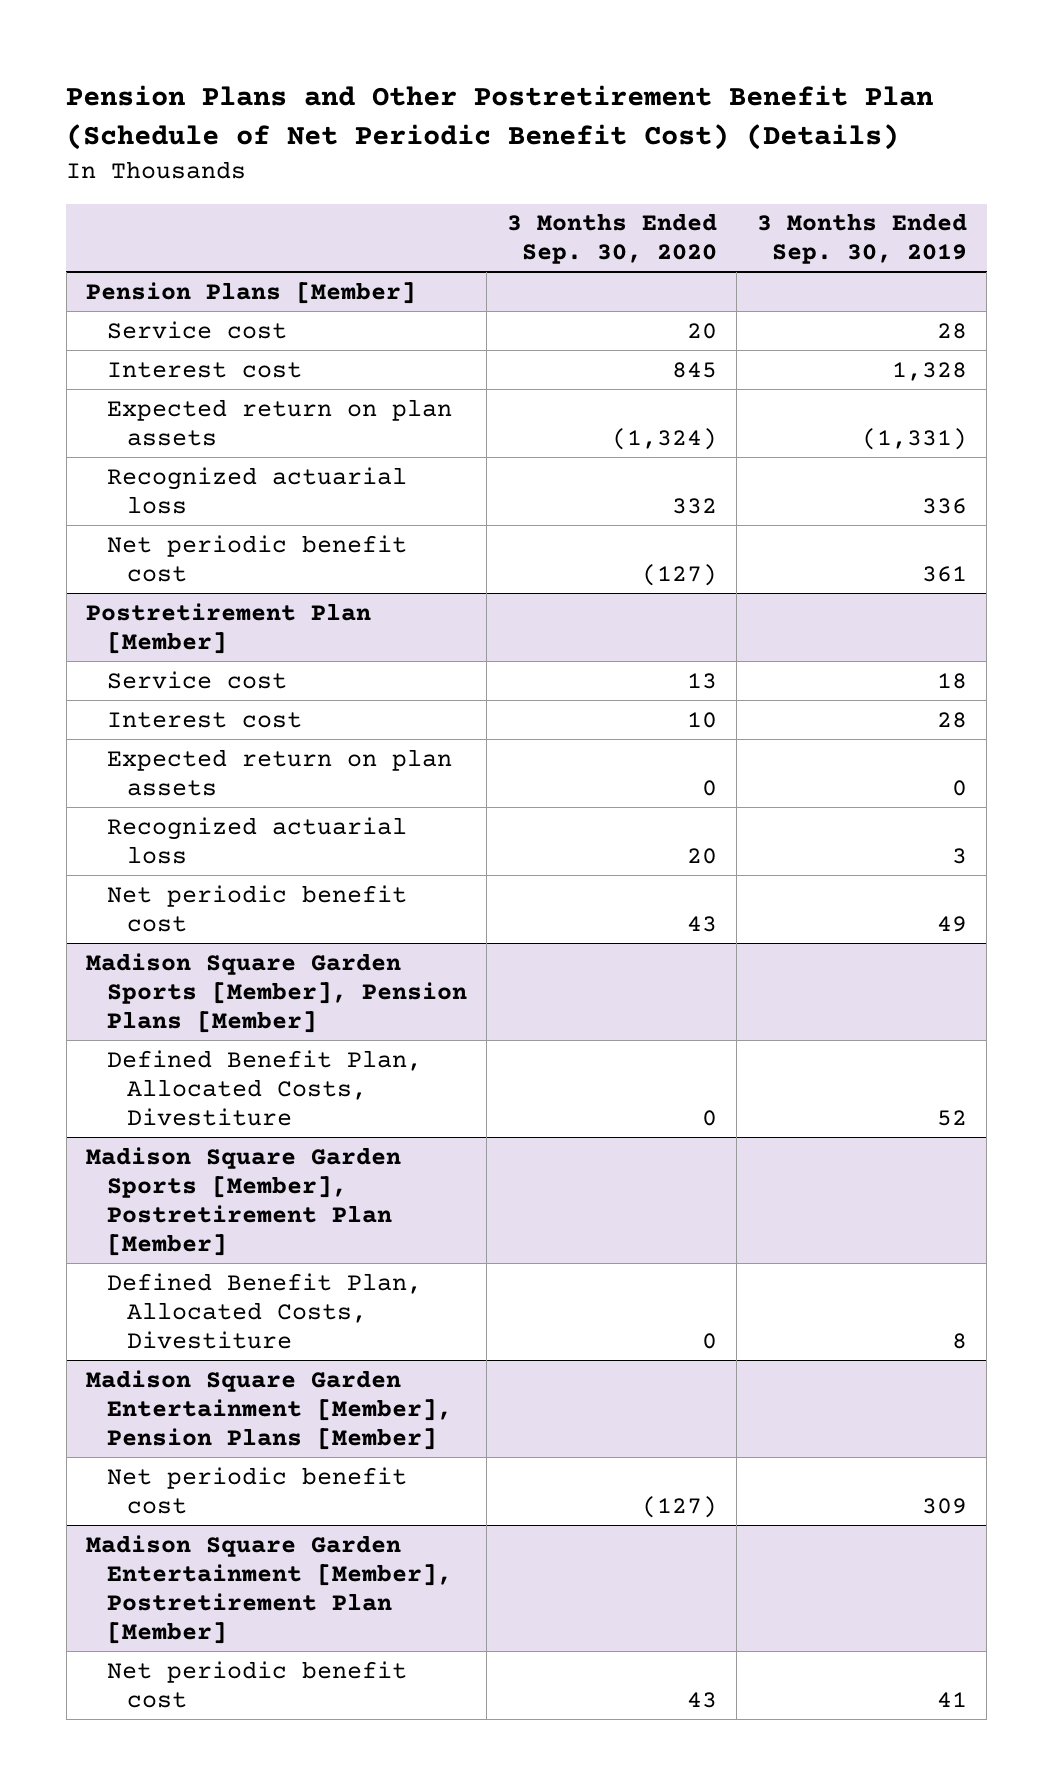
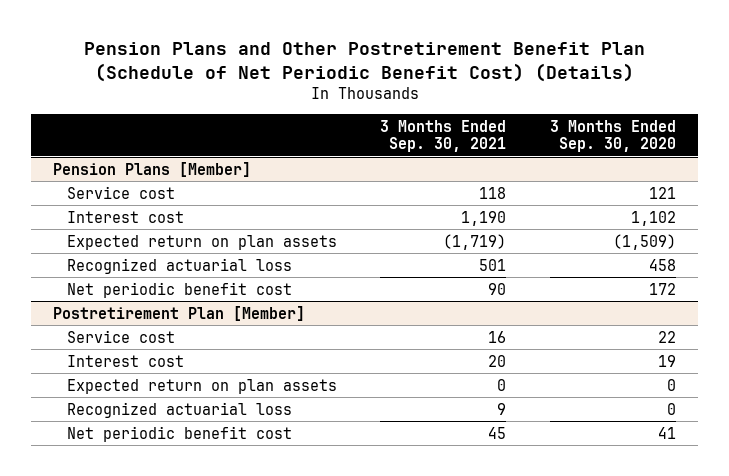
[756,213,967,265] 3 Months Ended Sep. 30, 2019 -> none
none -> [380,119,507,153] 3 Months Ended Sep. 30, 2021
[686,322,717,339] 20 -> [649,186,677,199] 121
[671,361,717,378] 845 -> [631,210,677,226] 1,102
[611,427,717,450] (1,324) -> [613,233,677,250] (1,509)
[671,497,717,514] 332 -> [649,258,677,271] 458
[641,563,717,586] (127) -> [649,282,677,295] 172
[686,672,717,689] 13 -> [658,330,677,343] 22
[686,711,717,728] 10 -> [658,354,677,367] 19
[86,952,467,1033] Madison Square Garden Sports [Member], Pension Plans [Member] -> none
[106,1049,422,1126] Defined Benefit Plan, Allocated Costs, Divestiture -> none
[86,1146,402,1256] Madison Square Garden Sports [Member], Postretirement Plan [Member] -> none
[106,1272,422,1349] Defined Benefit Plan, Allocated Costs, Divestiture -> none
[86,1369,452,1450] Madison Square Garden Entertainment [Member], Pension Plans [Member] -> none
[106,1466,407,1514] Net periodic benefit cost -> none
[86,1534,452,1644] Madison Square Garden Entertainment [Member], Postretirement Plan [Member] -> none
[106,1660,407,1708] Net periodic benefit cost -> none
[686,847,717,864] 20 -> [667,402,677,415] 0
[686,915,717,932] 43 -> [658,426,677,439] 41

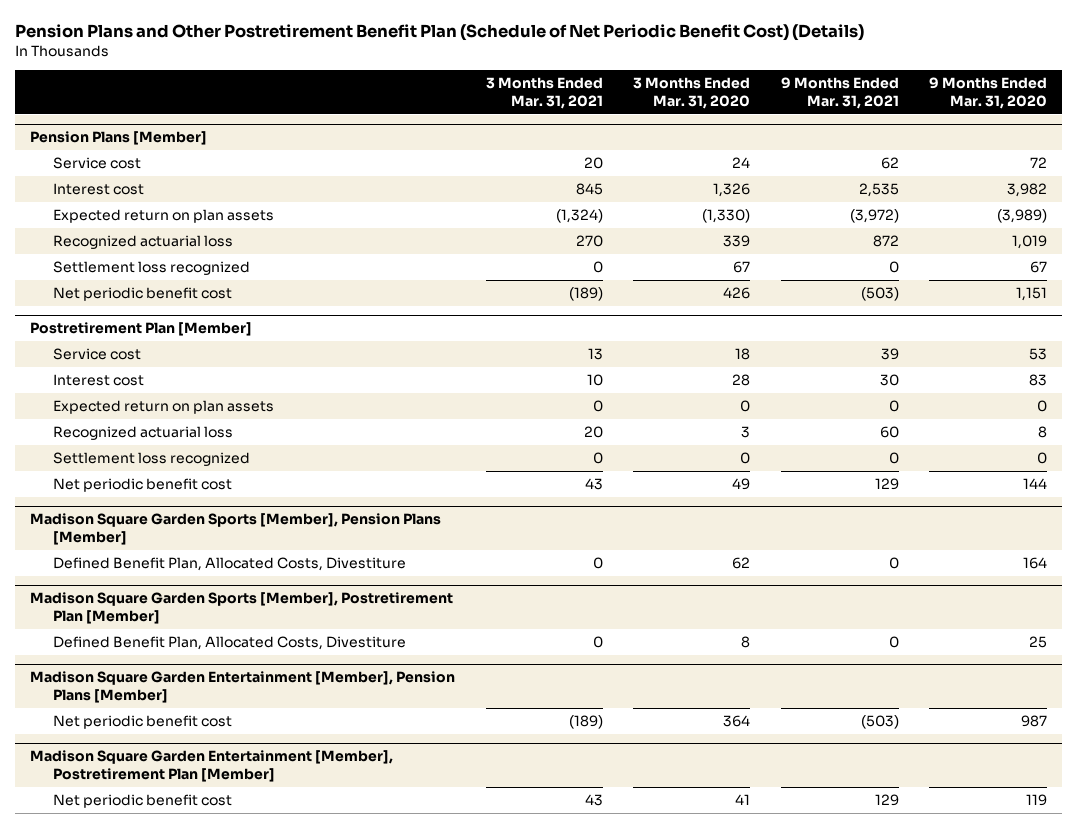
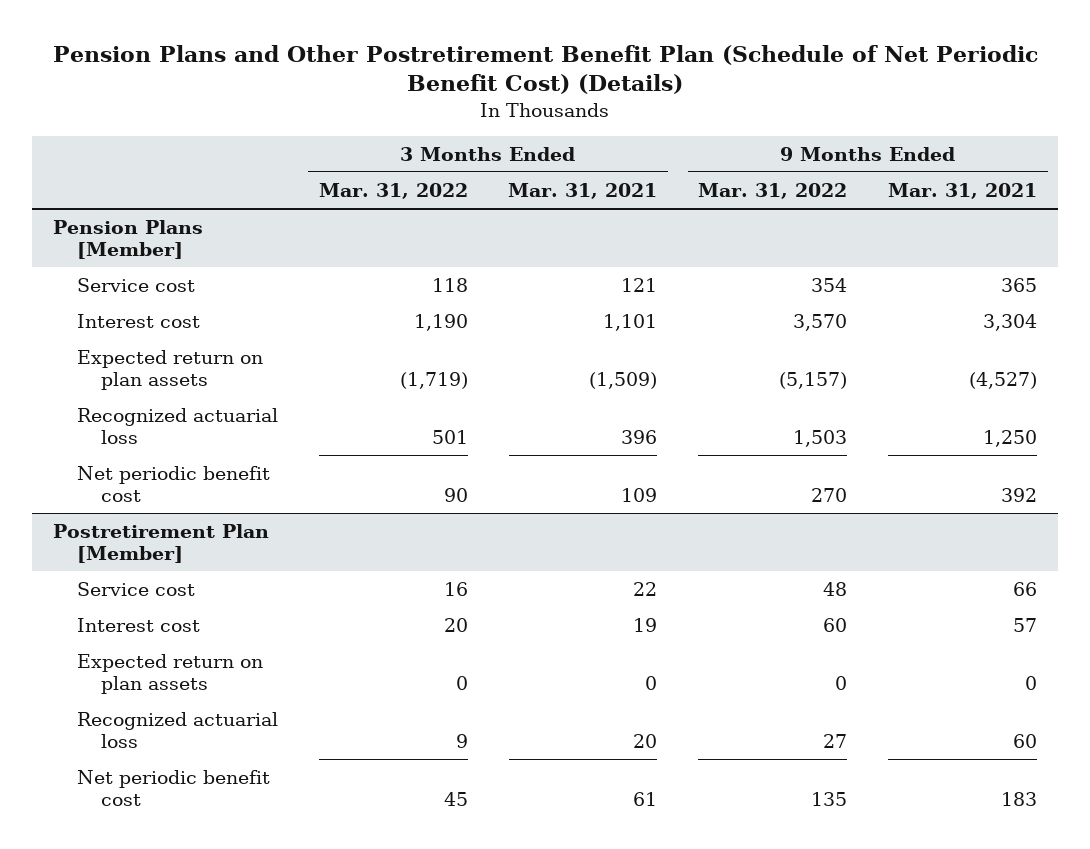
[633,77,751,110] 3 Months Ended Mar. 31, 2020 -> none
[929,77,1048,110] 9 Months Ended Mar. 31, 2020 -> none
none -> [318,183,468,200] Mar. 31, 2022
none -> [698,183,848,200] Mar. 31, 2022
[52,260,250,275] Settlement loss recognized -> none
[583,156,603,169] 20 -> [621,278,658,293] 121
[880,156,899,169] 62 -> [1001,278,1038,293] 365
[575,182,603,195] 845 -> [603,314,658,332] 1,101
[858,182,899,197] 2,535 -> [983,314,1038,332] 3,304
[555,208,603,223] (1,324) -> [589,372,658,390] (1,509)
[849,208,899,223] (3,972) -> [969,372,1038,390] (4,527)
[575,234,603,247] 270 -> [621,430,658,445] 396
[872,234,899,247] 872 -> [983,430,1038,448] 1,250
[568,286,603,301] (189) -> [621,488,658,503] 109
[860,286,899,301] (503) -> [1001,488,1038,503] 392
[587,347,603,360] 13 -> [633,582,658,597] 22
[880,347,899,360] 39 -> [1013,582,1038,597] 66
[586,373,603,386] 10 -> [633,618,658,633] 19
[879,373,899,386] 30 -> [1013,618,1038,633] 57
[52,451,250,466] Settlement loss recognized -> none
[30,512,442,546] Madison Square Garden Sports [Member], Pension Plans [Member] -> none
[52,556,406,571] Defined Benefit Plan, Allocated Costs, Divestiture -> none
[30,591,454,625] Madison Square Garden Sports [Member], Postretirement Plan [Member] -> none
[52,635,406,650] Defined Benefit Plan, Allocated Costs, Divestiture -> none
[30,670,456,704] Madison Square Garden Entertainment [Member], Pension Plans [Member] -> none
[52,714,232,729] Net periodic benefit cost -> none
[30,749,394,783] Madison Square Garden Entertainment [Member], Postretirement Plan [Member] -> none
[52,793,232,808] Net periodic benefit cost -> none
[584,477,603,490] 43 -> [633,792,658,807] 61
[874,477,899,490] 129 -> [1001,792,1038,807] 183

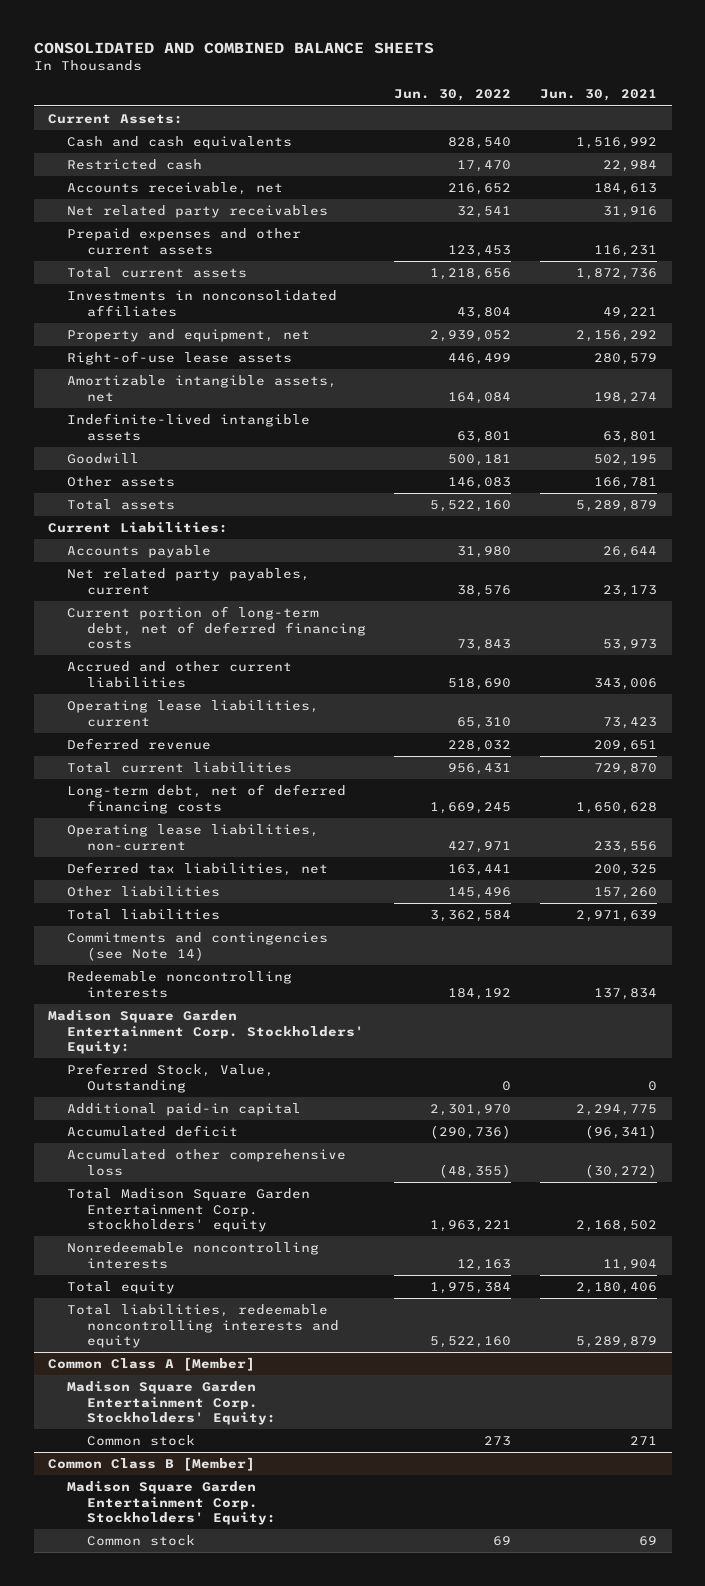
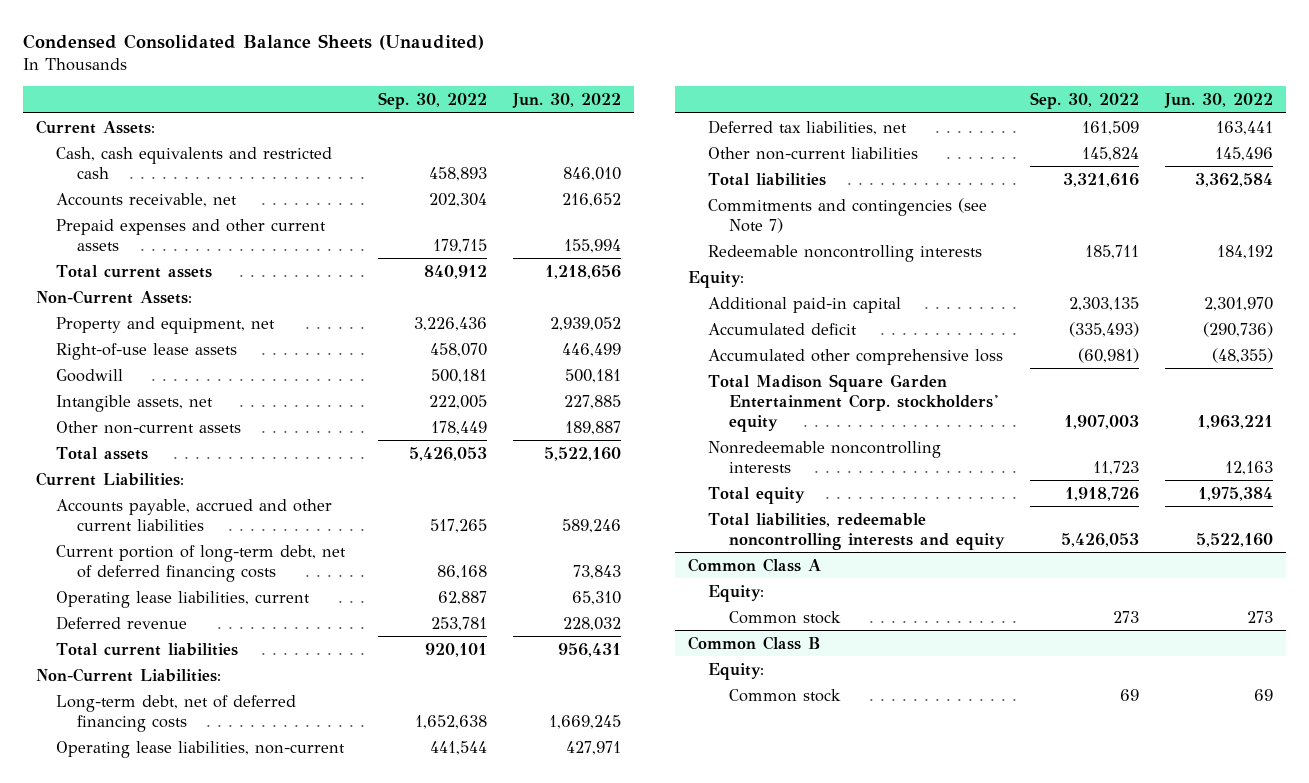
[33,42,434,55] CONSOLIDATED AND COMBINED BALANCE SHEETS -> [22,34,484,51] Condensed Consolidated Balance Sheets (Unaudited)
[540,89,658,102] Jun. 30, 2021 -> none
none -> [377,92,487,110] Sep. 30, 2022
[67,159,203,171] Restricted cash -> none
[67,136,293,150] Cash and cash equivalents -> [56,146,333,179] Cash, cash equivalents and restricted cash
[448,137,512,150] 828,540 -> [562,166,621,181] 846,010
[67,205,329,219] Net related party receivables -> none
[448,244,512,257] 123,453 -> [563,238,621,253] 155,994
[67,290,338,317] Investments in nonconsolidated affiliates -> none
none -> [35,289,192,304] Non-Current Assets:
[67,375,338,402] Amortizable intangible assets, net -> none
[67,413,311,441] Indefinite-lived intangible assets -> none
none -> [56,394,214,412] Intangible assets, net
[67,476,176,488] Other assets -> [56,420,242,434] Other non-current assets
[448,477,512,490] 146,083 -> [564,420,621,435] 189,887
[67,545,212,559] Accounts payable -> none
[67,568,311,595] Net related party payables, current -> none
none -> [56,498,333,531] Accounts payable, accrued and other current liabilities
[67,661,293,688] Accrued and other current liabilities -> none
none -> [35,667,221,682] Non-Current Liabilities:
[67,886,221,898] Other liabilities -> [708,146,919,160] Other non-current liabilities
[67,932,329,961] Commitments and contingencies (see Note 14) -> [708,197,988,233] Commitments and contingencies (see Note 7)
[67,1063,275,1093] Preferred Stock, Value, Outstanding -> none
[48,1010,365,1055] Madison Square Garden Entertainment Corp. Stockholders' Equity: -> [687,270,744,288] Equity:
[48,1357,256,1372] Common Class A [Member] -> [687,557,821,572] Common Class A
[67,1381,276,1426] Madison Square Garden Entertainment Corp. Stockholders' Equity: -> [708,584,765,602] Equity:
[48,1457,256,1472] Common Class B [Member] -> [687,635,821,650] Common Class B
[67,1481,276,1526] Madison Square Garden Entertainment Corp. Stockholders' Equity: -> [708,662,765,680] Equity:

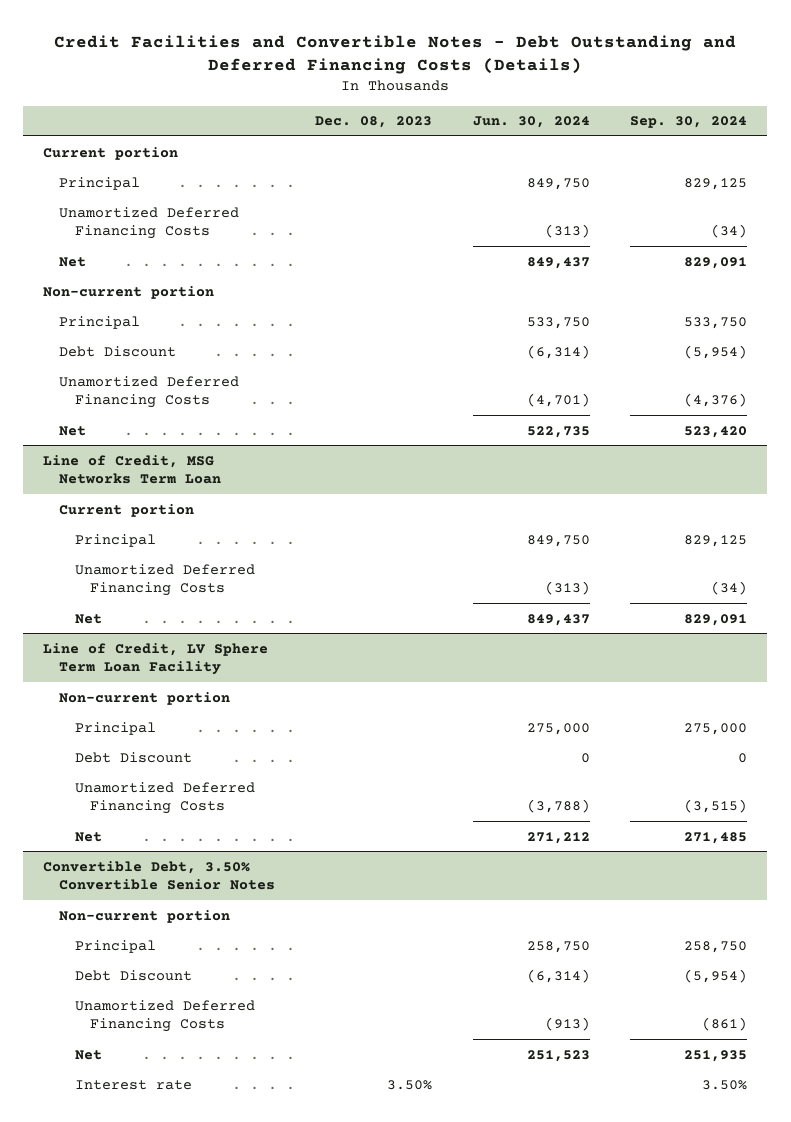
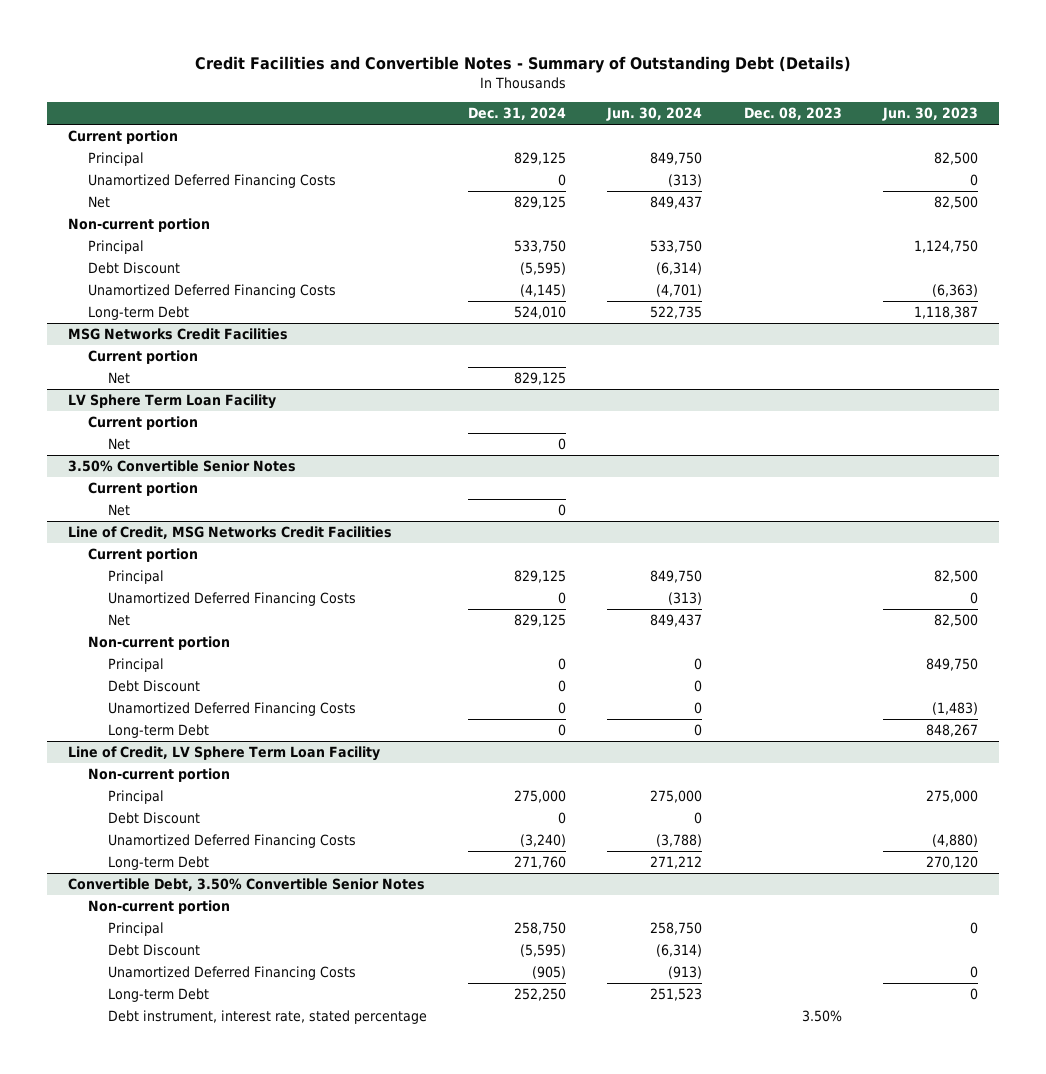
[54,34,737,75] Credit Facilities and Convertible Notes - Debt Outstanding and Deferred Financing Costs (Details) -> [195,55,852,73] Credit Facilities and Convertible Notes - Summary of Outstanding Debt (Details)
[630,116,748,129] Sep. 30, 2024 -> none
none -> [467,107,566,121] Dec. 31, 2024
none -> [882,107,979,122] Jun. 30, 2023
[43,454,222,485] Line of Credit, MSG Networks Term Loan -> none
[59,425,87,436] Net -> [87,306,189,321] Long-term Debt
none -> [67,328,288,341] MSG Networks Credit Facilities
none -> [107,372,130,385] Net
none -> [67,394,276,410] LV Sphere Term Loan Facility
none -> [87,416,198,431] Current portion
none -> [107,438,130,451] Net
none -> [67,460,296,473] 3.50% Convertible Senior Notes
none -> [87,482,198,497] Current portion
none -> [107,504,130,517] Net
none -> [67,526,392,540] Line of Credit, MSG Networks Credit Facilities
none -> [87,548,198,563] Current portion
none -> [87,636,230,651] Non-current portion
none -> [107,658,164,673] Principal
none -> [107,680,200,693] Debt Discount
none -> [107,702,356,717] Unamortized Deferred Financing Costs
none -> [107,724,209,739] Long-term Debt
[74,831,102,842] Net -> [107,856,209,871] Long-term Debt
[74,1049,102,1060] Net -> [107,988,209,1003] Long-term Debt
[74,1079,192,1090] Interest rate -> [107,1010,427,1025] Debt instrument, interest rate, stated percentage

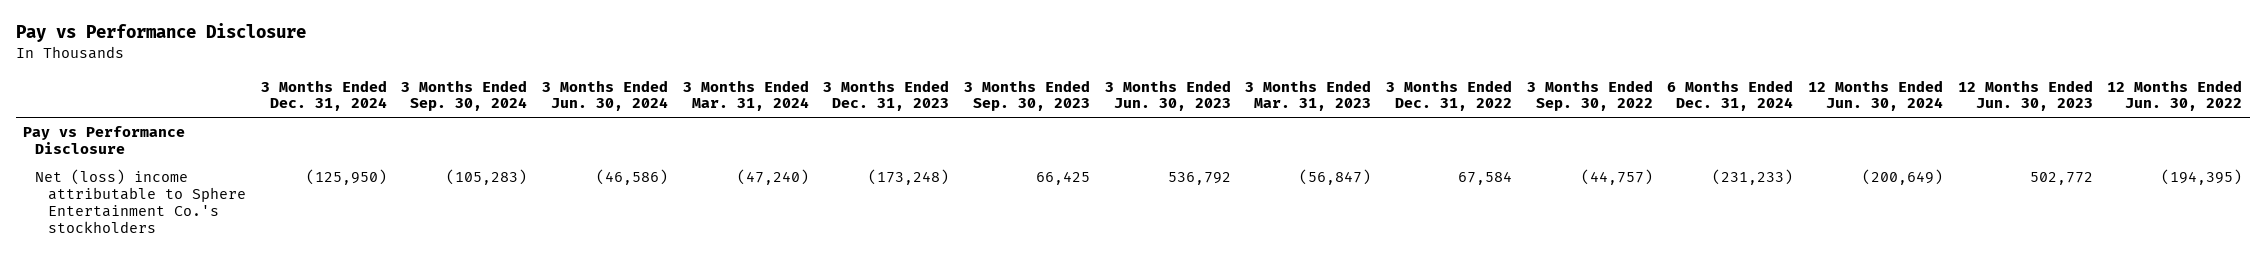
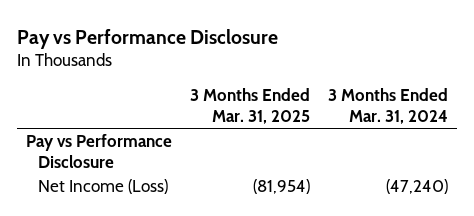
[260,79,387,112] 3 Months Ended Dec. 31, 2024 -> none
[401,79,528,112] 3 Months Ended Sep. 30, 2024 -> none
[541,79,668,112] 3 Months Ended Jun. 30, 2024 -> none
[823,79,950,112] 3 Months Ended Dec. 31, 2023 -> none
[963,79,1090,112] 3 Months Ended Sep. 30, 2023 -> none
[1104,79,1231,112] 3 Months Ended Jun. 30, 2023 -> none
[1245,79,1372,112] 3 Months Ended Mar. 31, 2023 -> none
[1385,79,1512,112] 3 Months Ended Dec. 31, 2022 -> none
[1526,79,1653,112] 3 Months Ended Sep. 30, 2022 -> none
[1667,79,1794,112] 6 Months Ended Dec. 31, 2024 -> none
[1807,79,1943,112] 12 Months Ended Jun. 30, 2024 -> none
[1957,79,2093,112] 12 Months Ended Jun. 30, 2023 -> none
[2107,79,2243,112] 12 Months Ended Jun. 30, 2022 -> none
none -> [190,88,311,124] 3 Months Ended Mar. 31, 2025
[35,168,246,233] Net (loss) income attributable to Sphere Entertainment Co.'s stockholders -> [38,179,169,195] Net Income (Loss)

